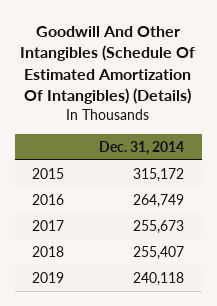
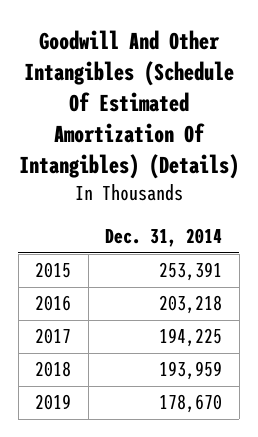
[133,167,185,182] 315,172 -> [159,262,223,282] 253,391
[133,193,185,208] 264,749 -> [159,295,223,315] 203,218
[133,219,185,234] 255,673 -> [159,328,223,348] 194,225
[133,245,185,260] 255,407 -> [159,361,223,381] 193,959
[133,271,185,286] 240,118 -> [159,394,223,414] 178,670

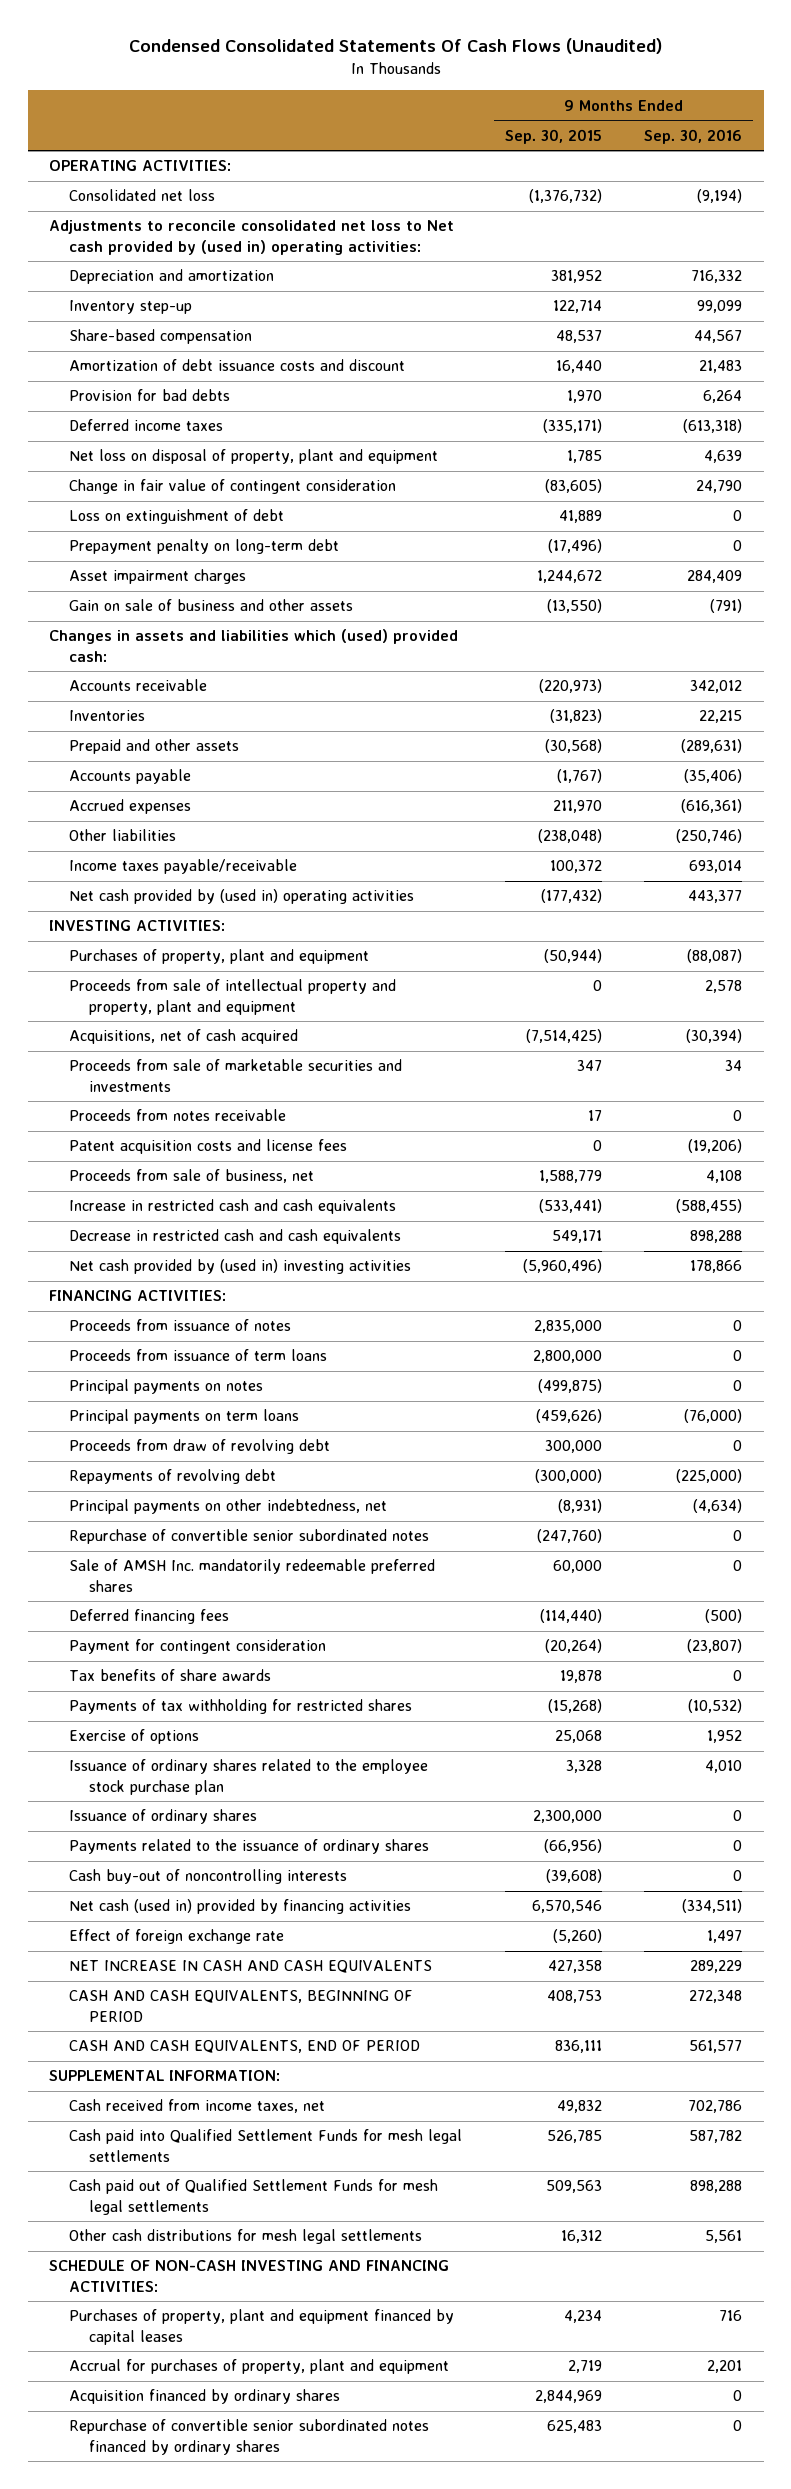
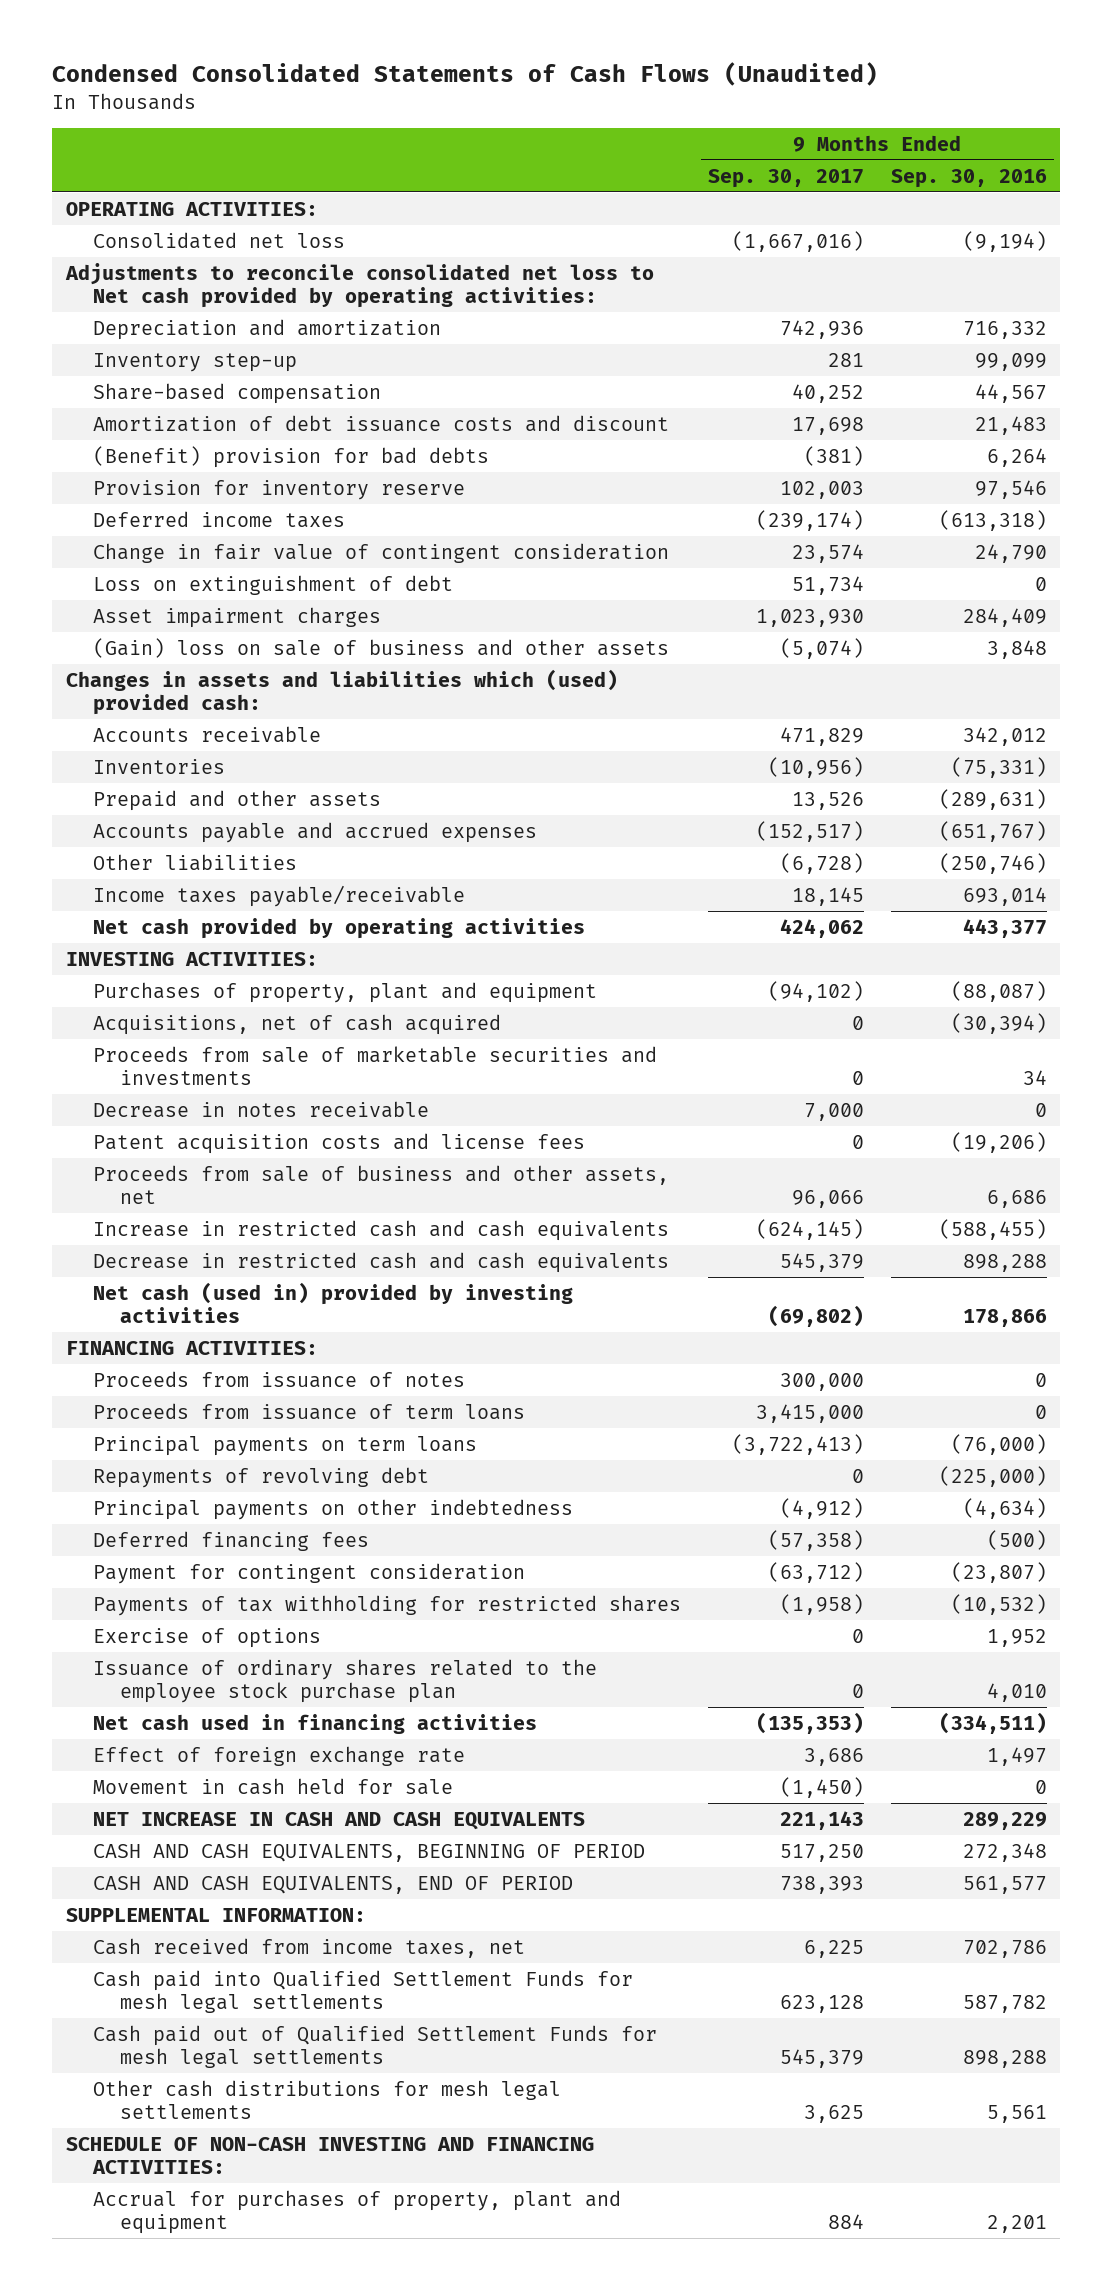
[128,38,662,55] Condensed Consolidated Statements Of Cash Flows (Unaudited) -> [52,62,879,87] Condensed Consolidated Statements of Cash Flows (Unaudited)
[504,128,602,144] Sep. 30, 2015 -> none
none -> [707,168,864,188] Sep. 30, 2017
[48,220,454,255] Adjustments to reconcile consolidated net loss to Net cash provided by (used in) operating activities: -> [64,262,654,308] Adjustments to reconcile consolidated net loss to Net cash provided by operating activities:
[68,389,230,402] Provision for bad debts -> [92,445,489,468] (Benefit) provision for bad debts
none -> [92,479,465,500] Provision for inventory reserve
[68,449,438,465] Net loss on disposal of property, plant and equipment -> none
[68,539,339,555] Prepayment penalty on long-term debt -> none
[68,599,353,612] Gain on sale of business and other assets -> [92,637,669,658] (Gain) loss on sale of business and other assets
[710,599,743,614] (791) -> [986,639,1047,659] 3,848
[699,710,743,724] 22,215 -> [950,756,1047,778] (75,331)
[68,769,191,785] Accounts payable -> none
[68,799,191,815] Accrued expenses -> none
none -> [92,821,537,843] Accounts payable and accrued expenses
[68,889,414,905] Net cash provided by (used in) operating activities -> [92,917,585,939] Net cash provided by operating activities
[68,979,396,1015] Proceeds from sale of intellectual property and property, plant and equipment -> none
[68,1109,286,1122] Proceeds from notes receivable -> [92,1100,429,1118] Decrease in notes receivable
[68,1169,314,1184] Proceeds from sale of business, net -> [92,1164,669,1204] Proceeds from sale of business and other assets, net
[706,1170,743,1184] 4,108 -> [986,1189,1047,1208] 6,686
[68,1259,411,1275] Net cash provided by (used in) investing activities -> [92,1281,573,1323] Net cash (used in) provided by investing activities
[68,1379,263,1395] Principal payments on notes -> none
[68,1439,330,1455] Proceeds from draw of revolving debt -> none
[68,1529,429,1545] Repurchase of convertible senior subordinated notes -> none
[68,1559,435,1592] Sale of AMSH Inc. mandatorily redeemable preferred shares -> none
[68,1499,387,1515] Principal payments on other indebtedness, net -> [92,1498,573,1520] Principal payments on other indebtedness
[68,1669,271,1682] Tax benefits of share awards -> none
[68,1809,257,1825] Issuance of ordinary shares -> none
[68,1839,429,1855] Payments related to the issuance of ordinary shares -> none
[68,1869,347,1885] Cash buy-out of noncontrolling interests -> none
[68,1899,411,1915] Net cash (used in) provided by financing activities -> [92,1713,537,1734] Net cash used in financing activities
none -> [92,1777,453,1795] Movement in cash held for sale
[68,2309,454,2345] Purchases of property, plant and equipment financed by capital leases -> none
[68,2389,340,2405] Acquisition financed by ordinary shares -> none
[68,2419,429,2455] Repurchase of convertible senior subordinated notes financed by ordinary shares -> none

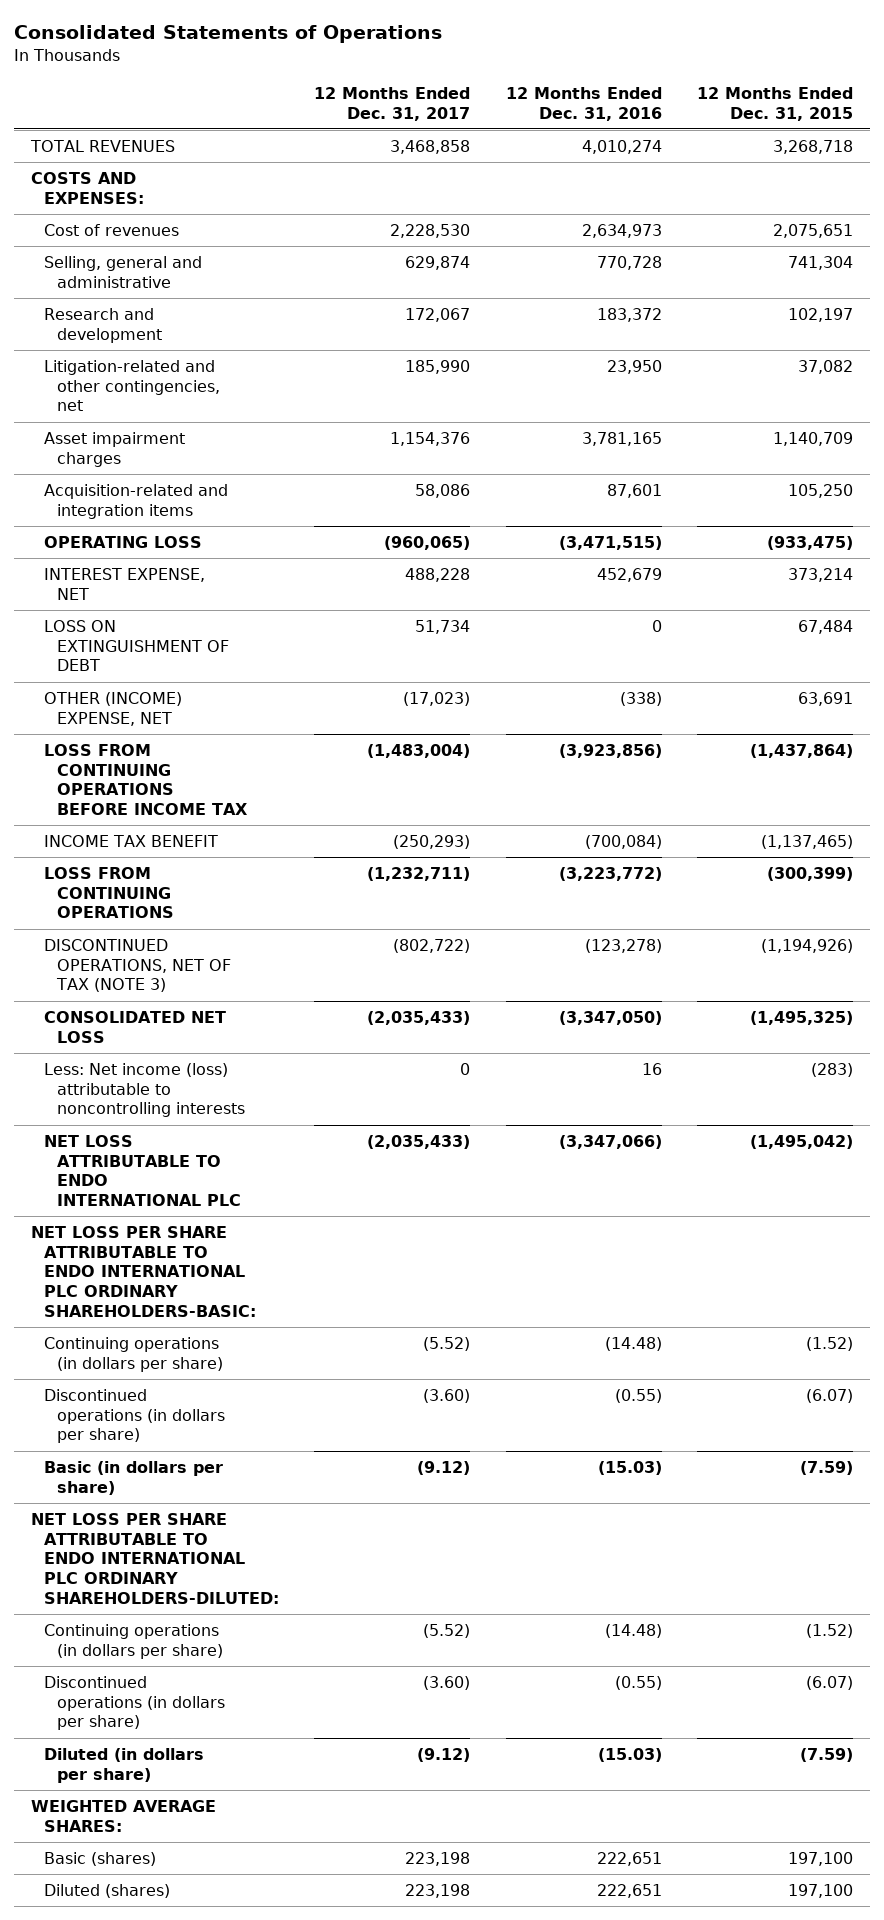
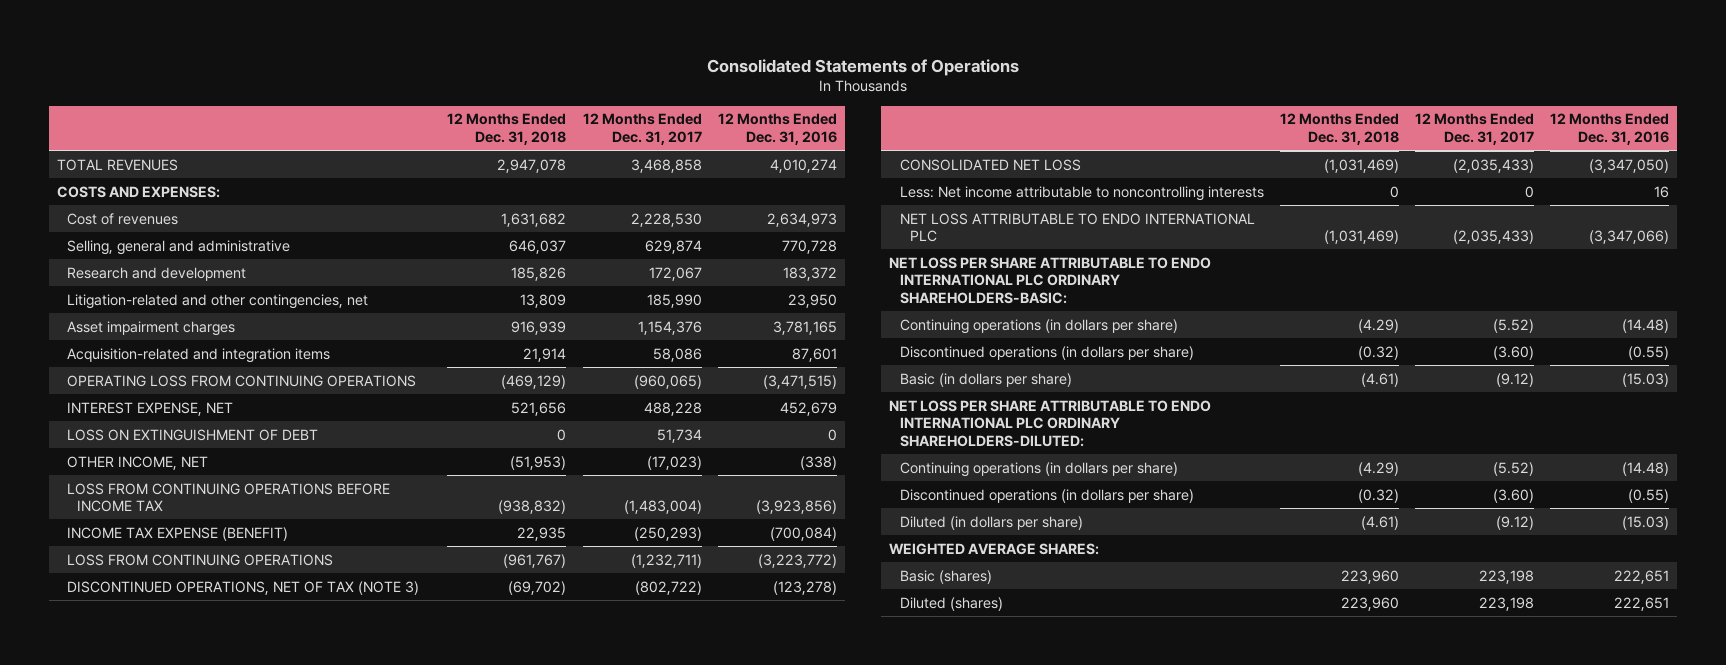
[696,86,853,121] 12 Months Ended Dec. 31, 2015 -> none
none -> [447,113,567,146] 12 Months Ended Dec. 31, 2018
[44,535,203,548] OPERATING LOSS -> [67,374,417,387] OPERATING LOSS FROM CONTINUING OPERATIONS
[44,691,183,726] OTHER (INCOME) EXPENSE, NET -> [67,455,209,470] OTHER INCOME, NET
[44,834,219,847] INCOME TAX BENEFIT -> [67,526,289,541] INCOME TAX EXPENSE (BENEFIT)
[44,1062,245,1118] Less: Net income (loss) attributable to noncontrolling interests -> [899,185,1264,201] Less: Net income attributable to noncontrolling interests

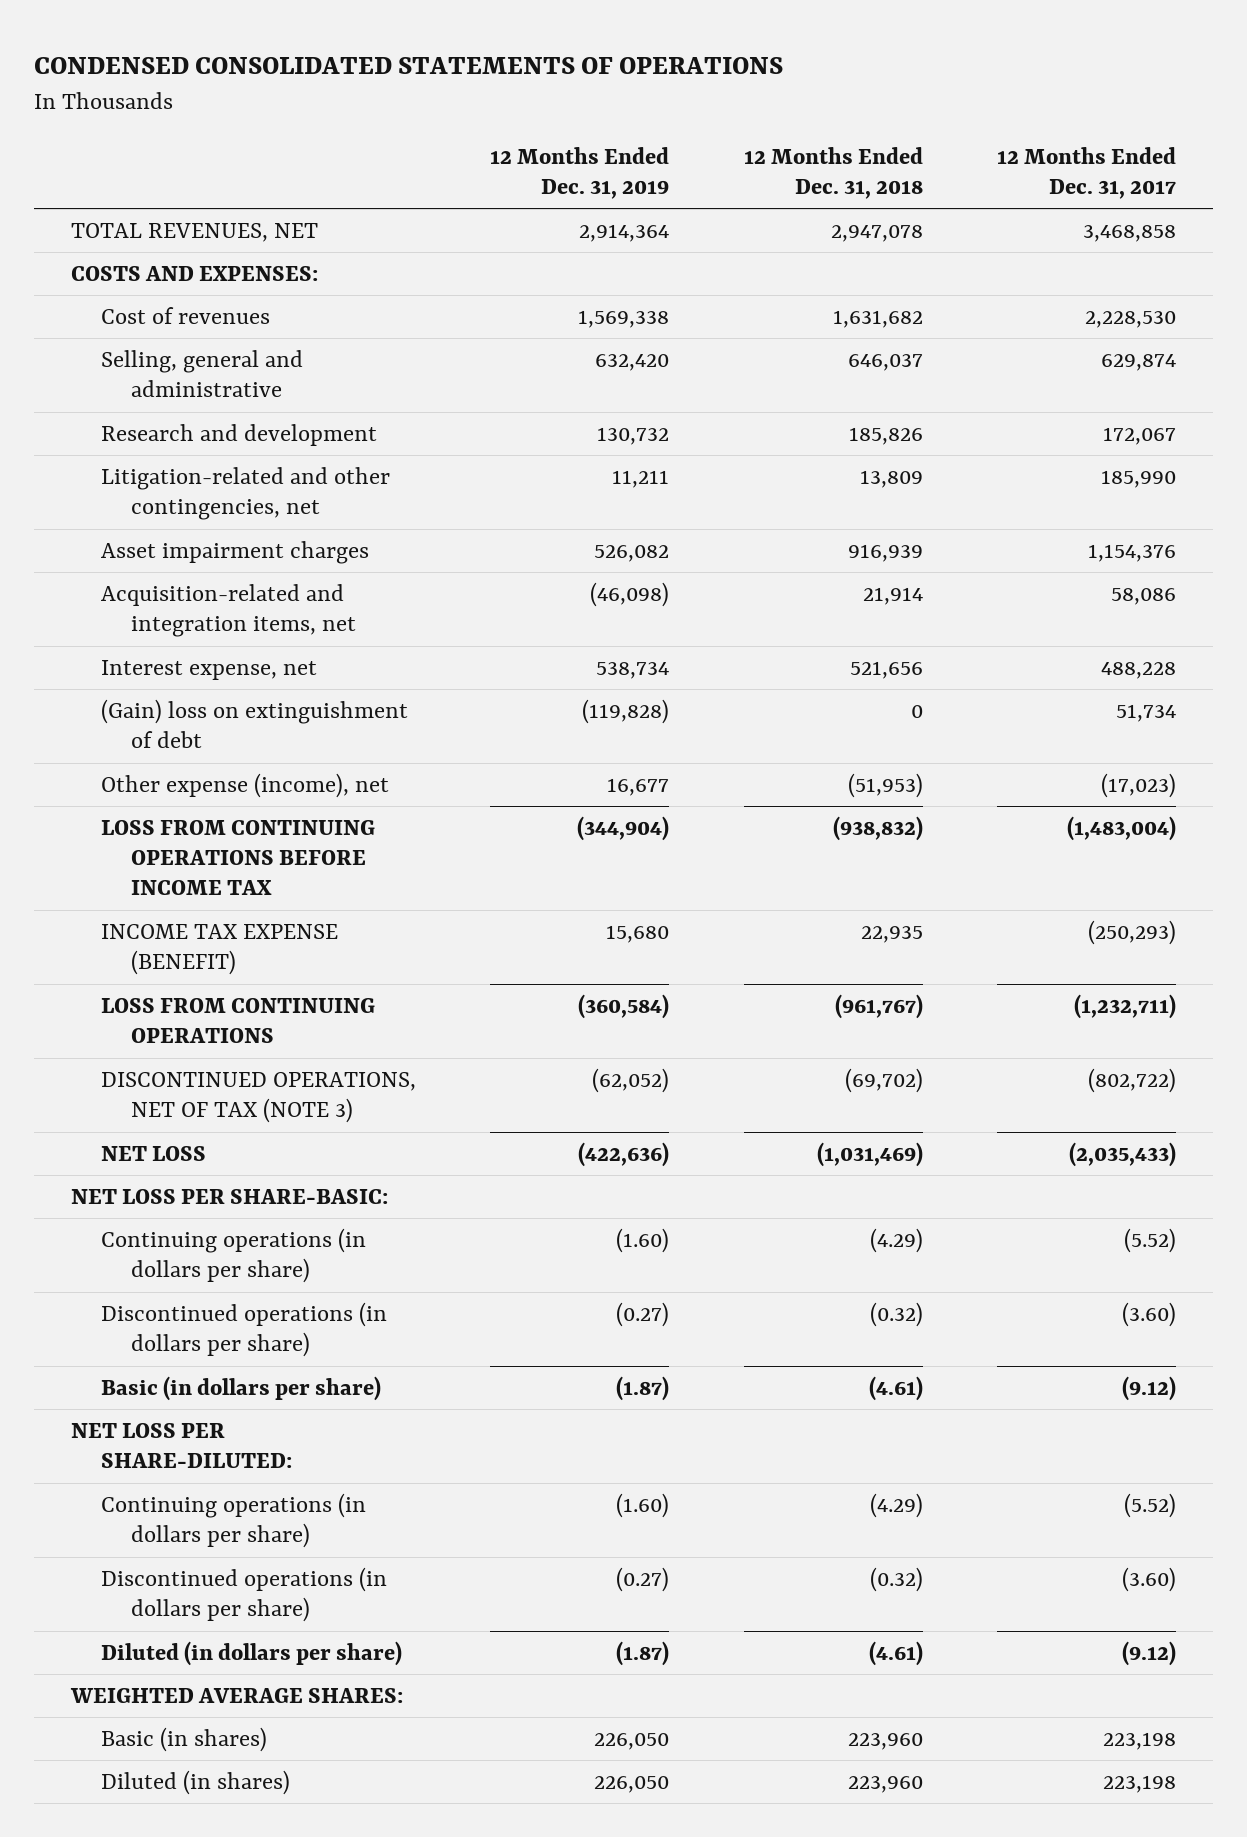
[707,58,1020,76] Consolidated Statements of Operations -> [33,56,783,74] CONDENSED CONSOLIDATED STATEMENTS OF OPERATIONS
[717,113,837,146] 12 Months Ended Dec. 31, 2016 -> none
none -> [490,146,670,199] 12 Months Ended Dec. 31, 2019
[56,158,178,171] TOTAL REVENUES -> [71,223,319,243] TOTAL REVENUES, NET
[67,374,417,387] OPERATING LOSS FROM CONTINUING OPERATIONS -> none
[67,347,331,363] Acquisition-related and integration items -> [101,584,357,638] Acquisition-related and integration items, net
[67,401,234,416] INTEREST EXPENSE, NET -> [101,660,318,681] Interest expense, net
[67,428,319,441] LOSS ON EXTINGUISHMENT OF DEBT -> [101,699,409,749] (Gain) loss on extinguishment of debt
[67,455,209,470] OTHER INCOME, NET -> [101,773,390,799] Other expense (income), net
[899,158,1081,171] CONSOLIDATED NET LOSS -> none
[899,185,1264,201] Less: Net income attributable to noncontrolling interests -> none
[899,212,1255,243] NET LOSS ATTRIBUTABLE TO ENDO INTERNATIONAL PLC -> [101,1146,207,1162] NET LOSS
[889,256,1212,304] NET LOSS PER SHARE ATTRIBUTABLE TO ENDO INTERNATIONAL PLC ORDINARY SHAREHOLDERS-BASIC: -> [71,1189,389,1205] NET LOSS PER SHARE-BASIC:
[889,399,1212,447] NET LOSS PER SHARE ATTRIBUTABLE TO ENDO INTERNATIONAL PLC ORDINARY SHAREHOLDERS-DILUTED: -> [71,1423,293,1469] NET LOSS PER SHARE-DILUTED:
[899,569,992,584] Basic (shares) -> [101,1727,268,1753] Basic (in shares)
[899,596,1003,611] Diluted (shares) -> [101,1770,291,1796] Diluted (in shares)

